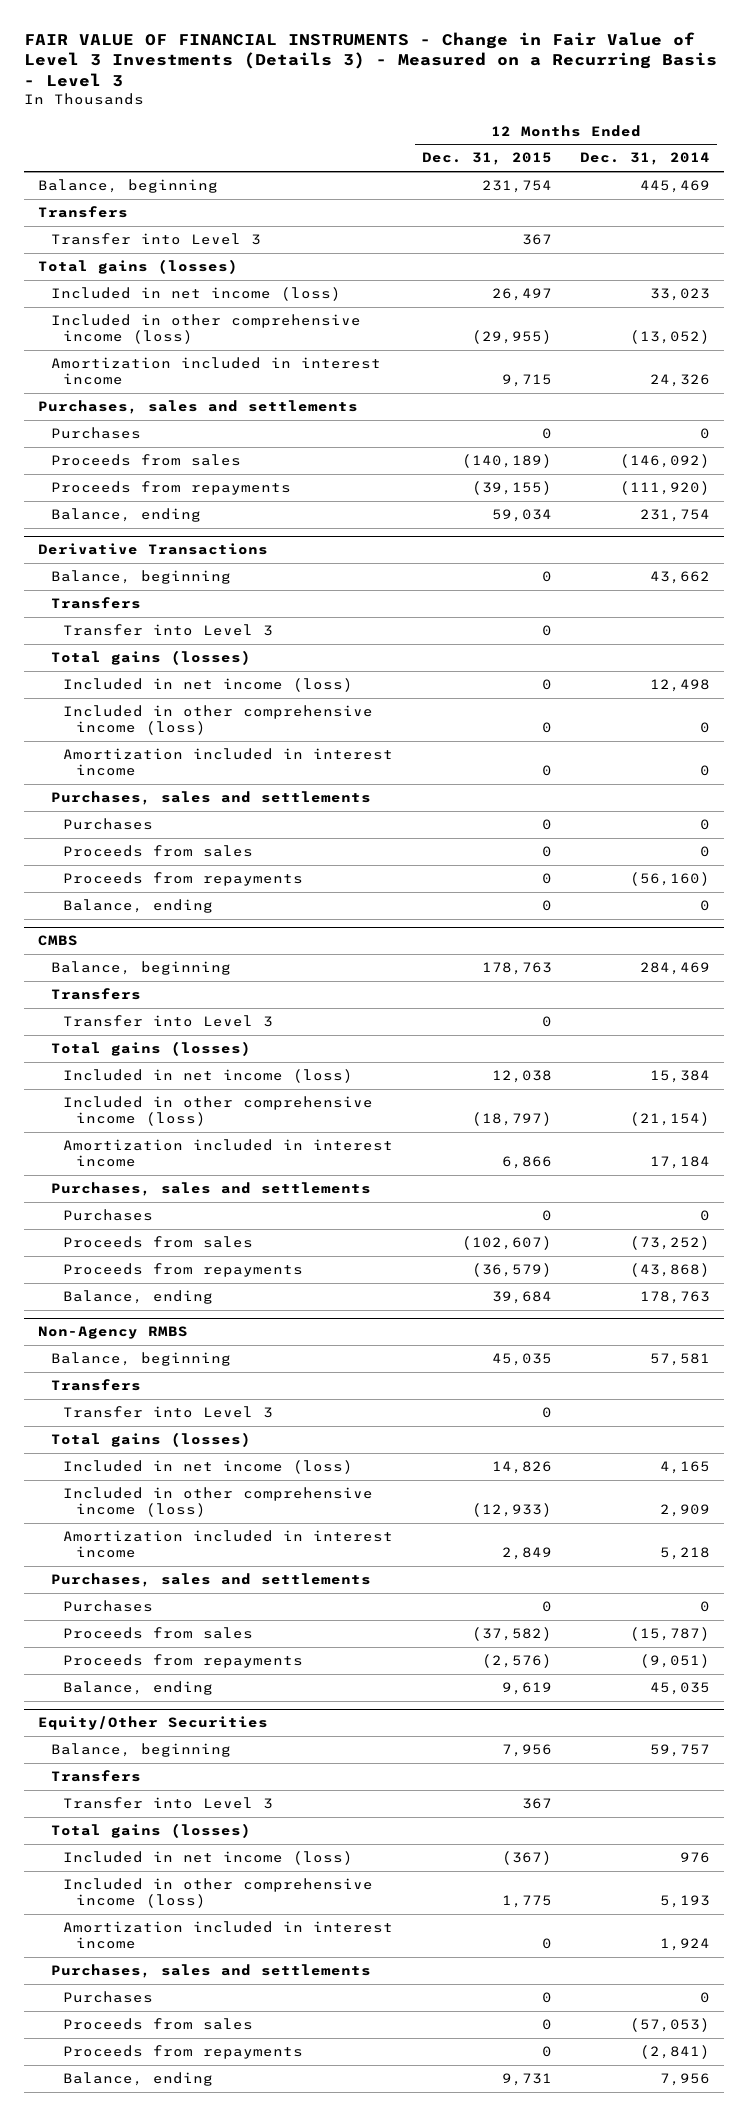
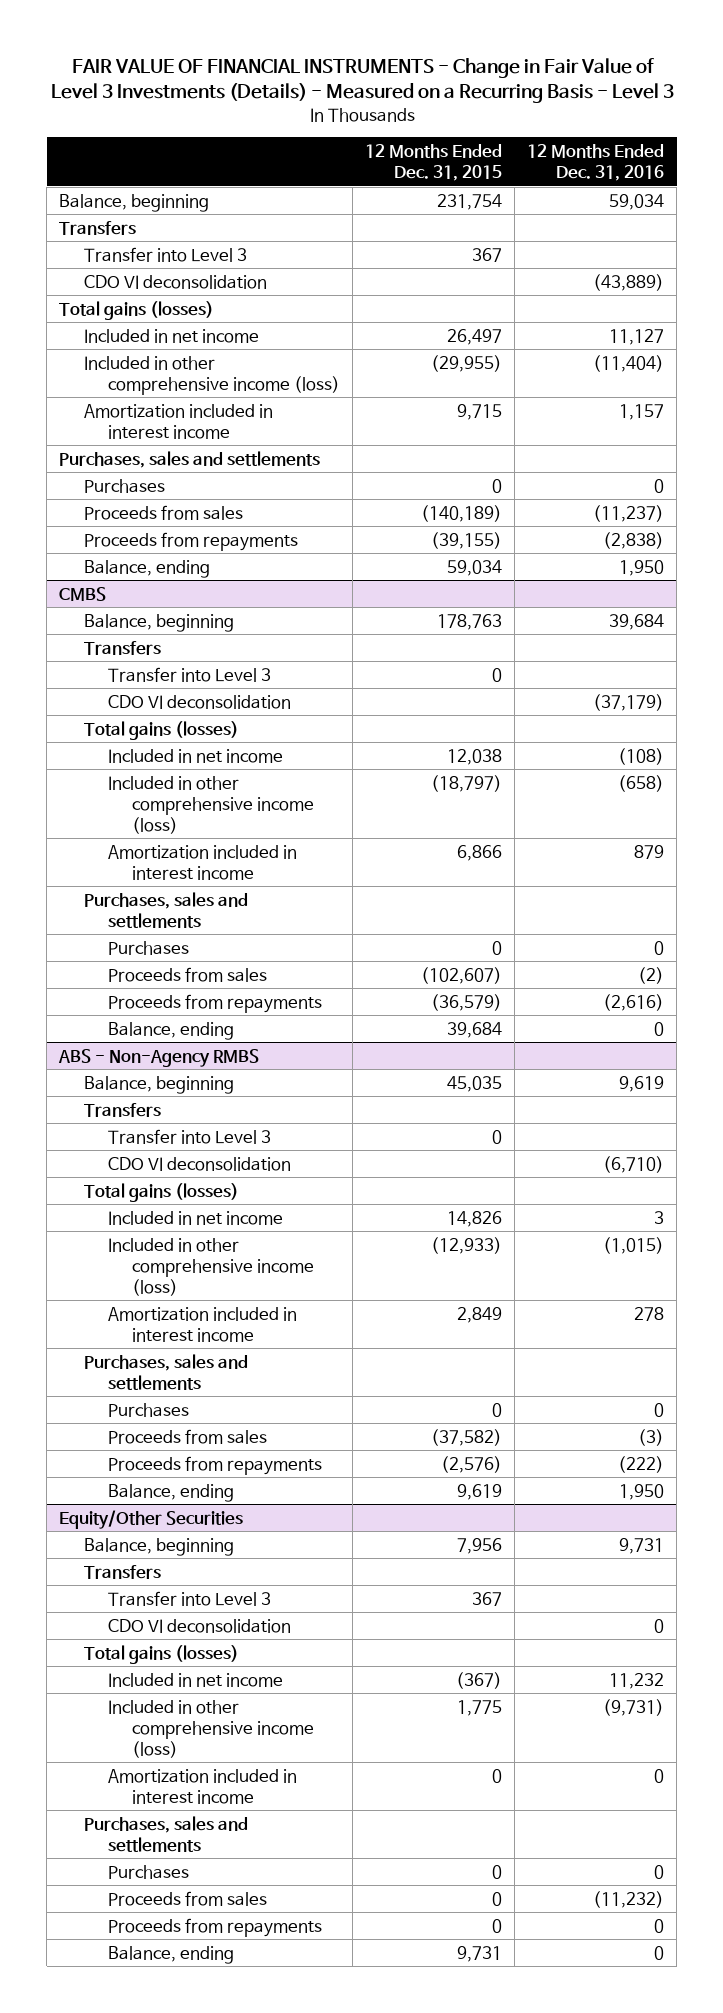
[23,31,717,88] FAIR VALUE OF FINANCIAL INSTRUMENTS - Change in Fair Value of Level 3 Investments (Details 3) - Measured on a Recurring Basis - Level 3 -> [50,57,674,104] FAIR VALUE OF FINANCIAL INSTRUMENTS - Change in Fair Value of Level 3 Investments (Details) - Measured on a Recurring Basis - Level 3
[580,152,711,166] Dec. 31, 2014 -> none
none -> [527,144,665,182] 12 Months Ended Dec. 31, 2016
none -> [83,274,267,289] CDO VI deconsolidation
[50,287,341,302] Included in net income (loss) -> [83,328,259,343] Included in net income
[38,543,269,556] Derivative Transactions -> none
[50,570,231,585] Balance, beginning -> none
[50,597,141,610] Transfers -> none
[63,624,274,637] Transfer into Level 3 -> none
[50,650,251,666] Total gains (losses) -> none
[63,678,354,693] Included in net income (loss) -> none
[63,705,374,736] Included in other comprehensive income (loss) -> none
[63,748,394,777] Amortization included in interest income -> none
[50,791,371,806] Purchases, sales and settlements -> none
[63,818,154,831] Purchases -> none
[63,845,254,858] Proceeds from sales -> none
[63,872,304,887] Proceeds from repayments -> none
[63,899,214,914] Balance, ending -> none
none -> [107,694,291,709] CDO VI deconsolidation
[63,1069,354,1084] Included in net income (loss) -> [107,748,283,763] Included in net income
[38,1326,189,1340] Non-Agency RMBS -> [58,1048,260,1067] ABS - Non-Agency RMBS
none -> [107,1156,291,1171] CDO VI deconsolidation
[63,1460,354,1475] Included in net income (loss) -> [107,1210,283,1225] Included in net income
none -> [107,1618,291,1633] CDO VI deconsolidation
[63,1851,354,1866] Included in net income (loss) -> [107,1672,283,1687] Included in net income

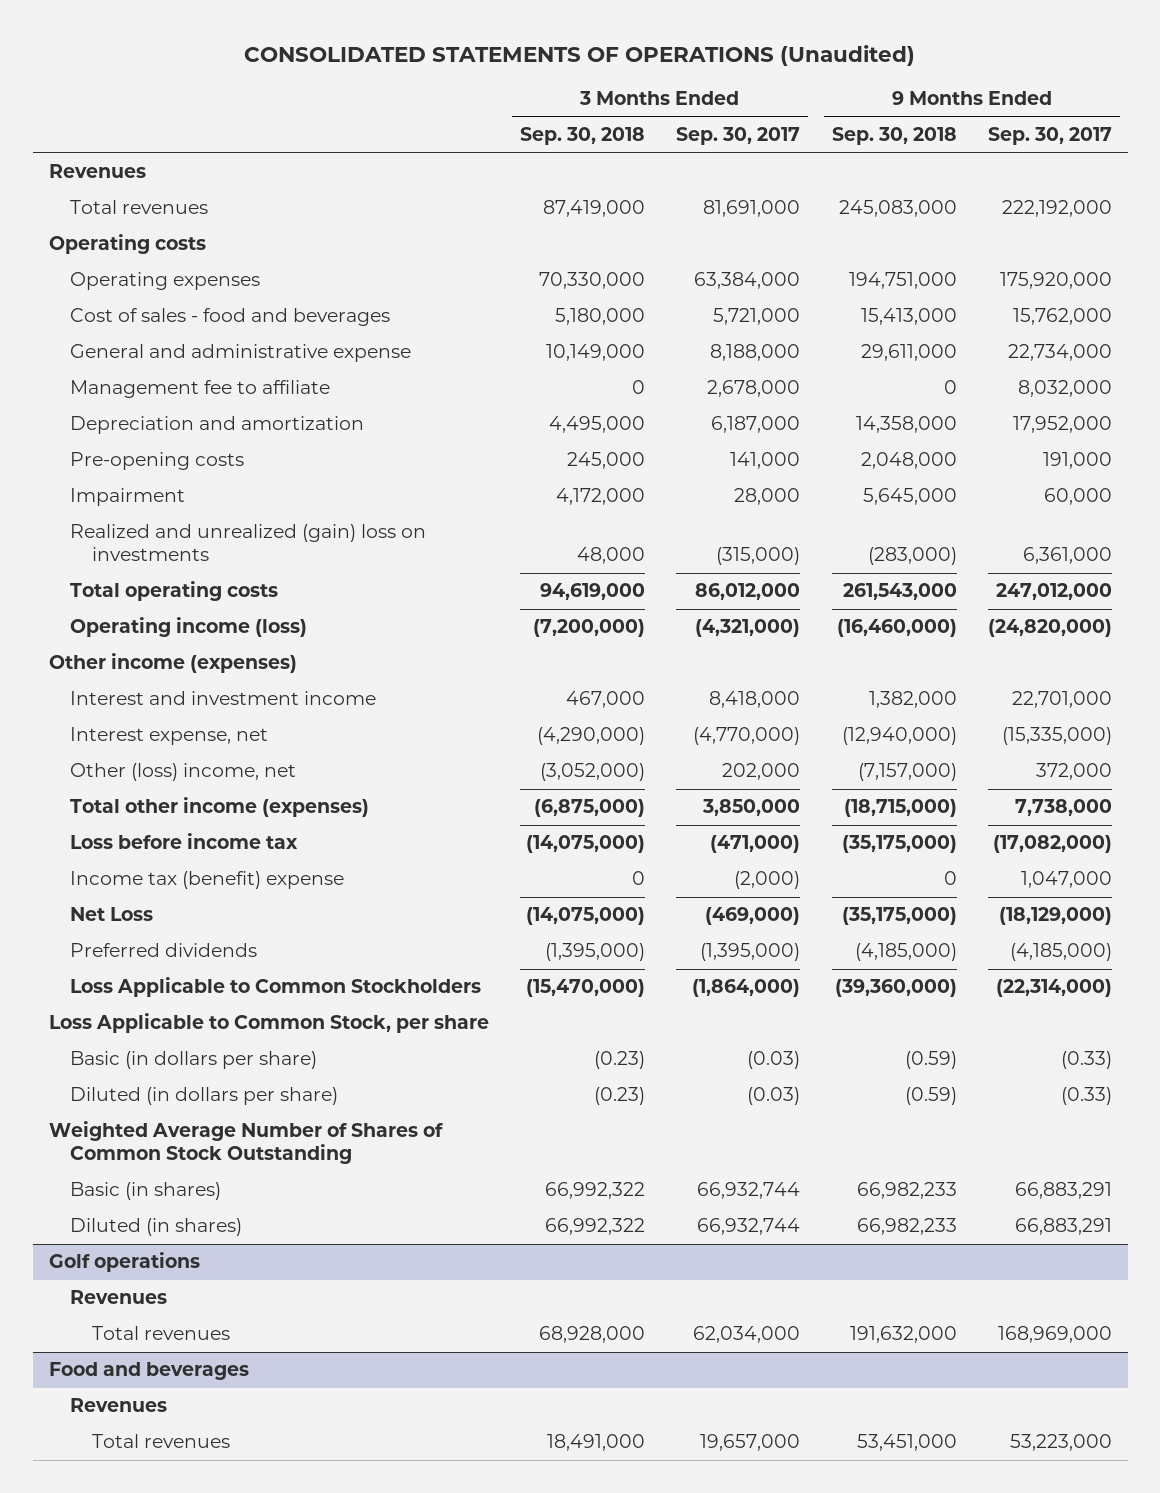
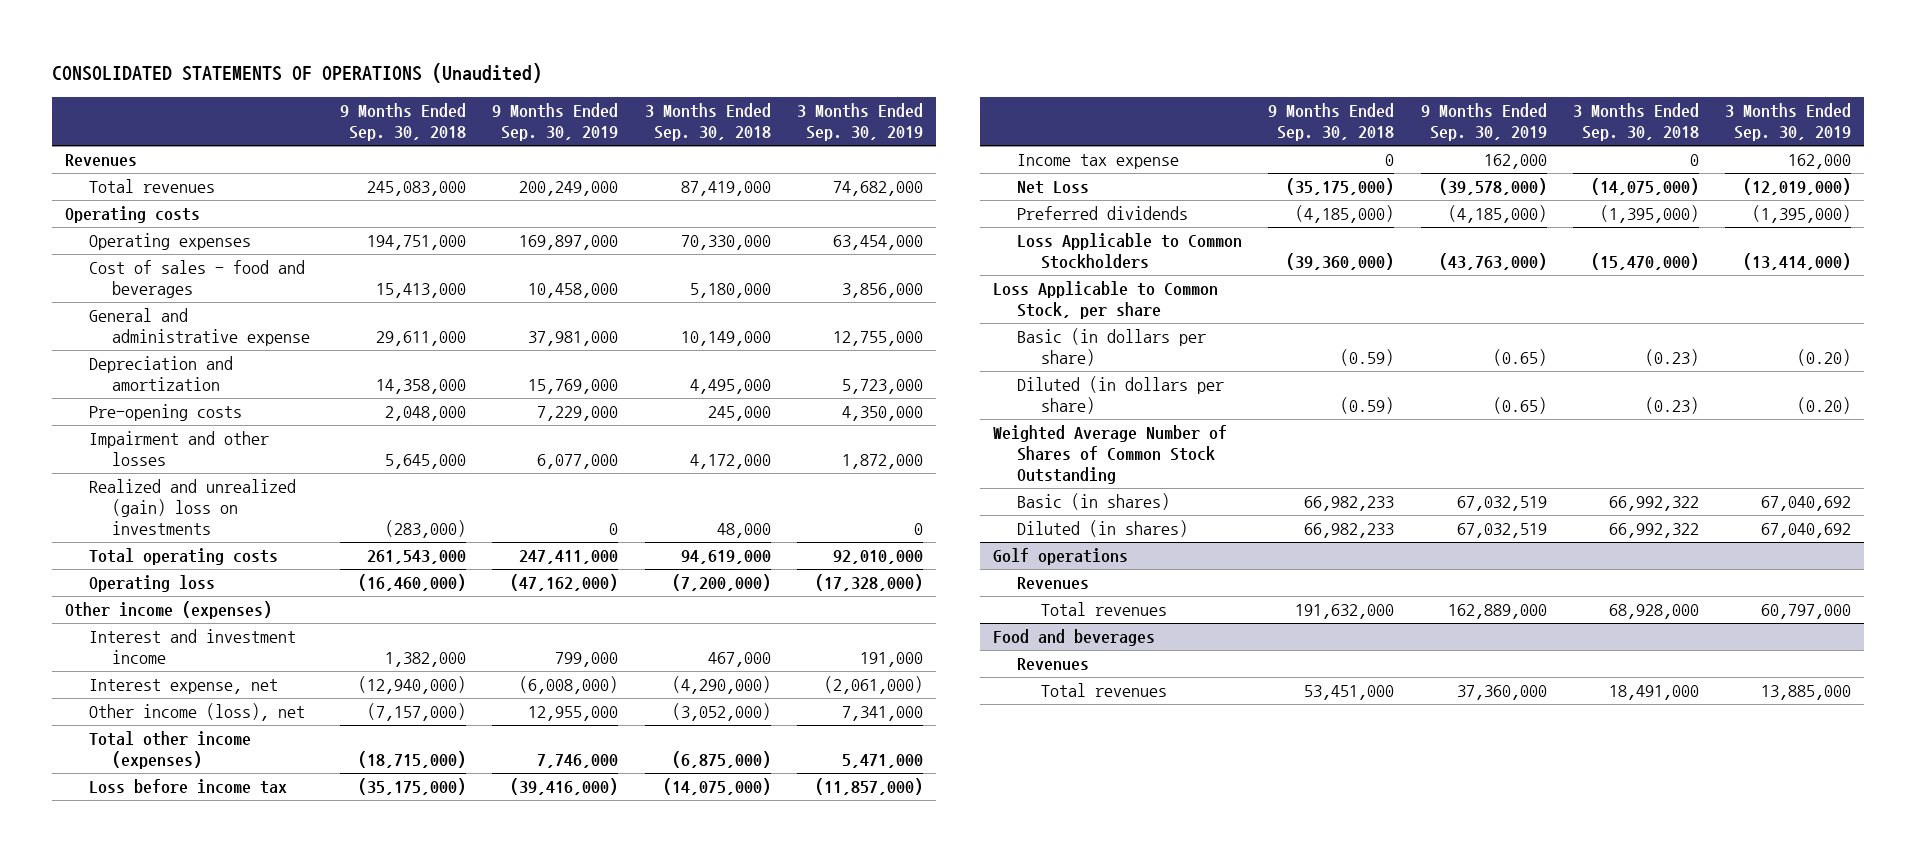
[676,127,801,146] Sep. 30, 2017 -> none
[987,127,1112,146] Sep. 30, 2017 -> none
none -> [492,102,619,142] 9 Months Ended Sep. 30, 2019
none -> [797,102,924,142] 3 Months Ended Sep. 30, 2019
[70,380,331,399] Management fee to affiliate -> none
[70,488,186,507] Impairment -> [88,431,269,467] Impairment and other losses
[70,617,308,638] Operating income (loss) -> [88,575,215,593] Operating loss
[70,763,297,782] Other (loss) income, net -> [88,703,305,722] Other income (loss), net
[70,871,345,890] Income tax (benefit) expense -> [1016,154,1179,170] Income tax expense

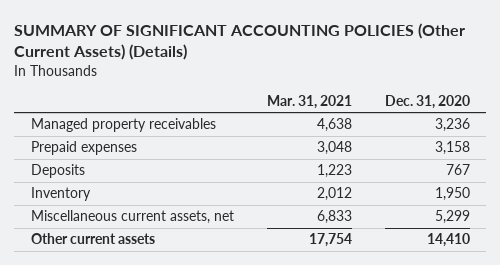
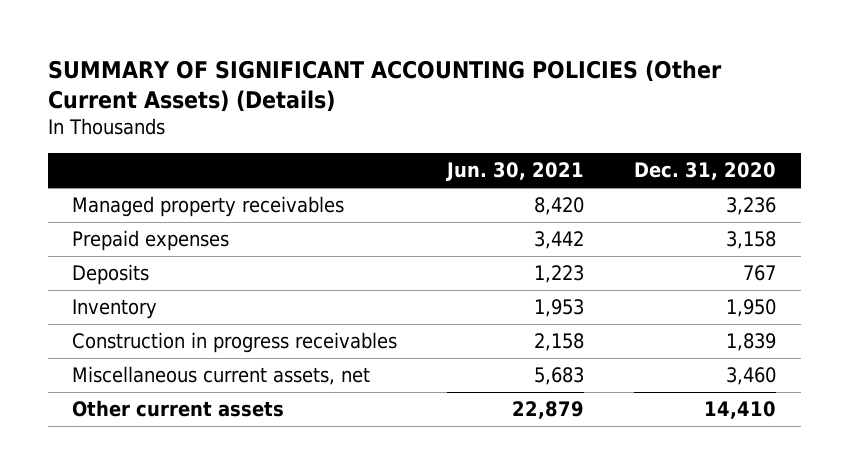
[266,94,352,109] Mar. 31, 2021 -> none
none -> [446,162,585,182] Jun. 30, 2021
none -> [72,332,398,354] Construction in progress receivables
[434,210,470,225] 5,299 -> [725,367,776,386] 3,460

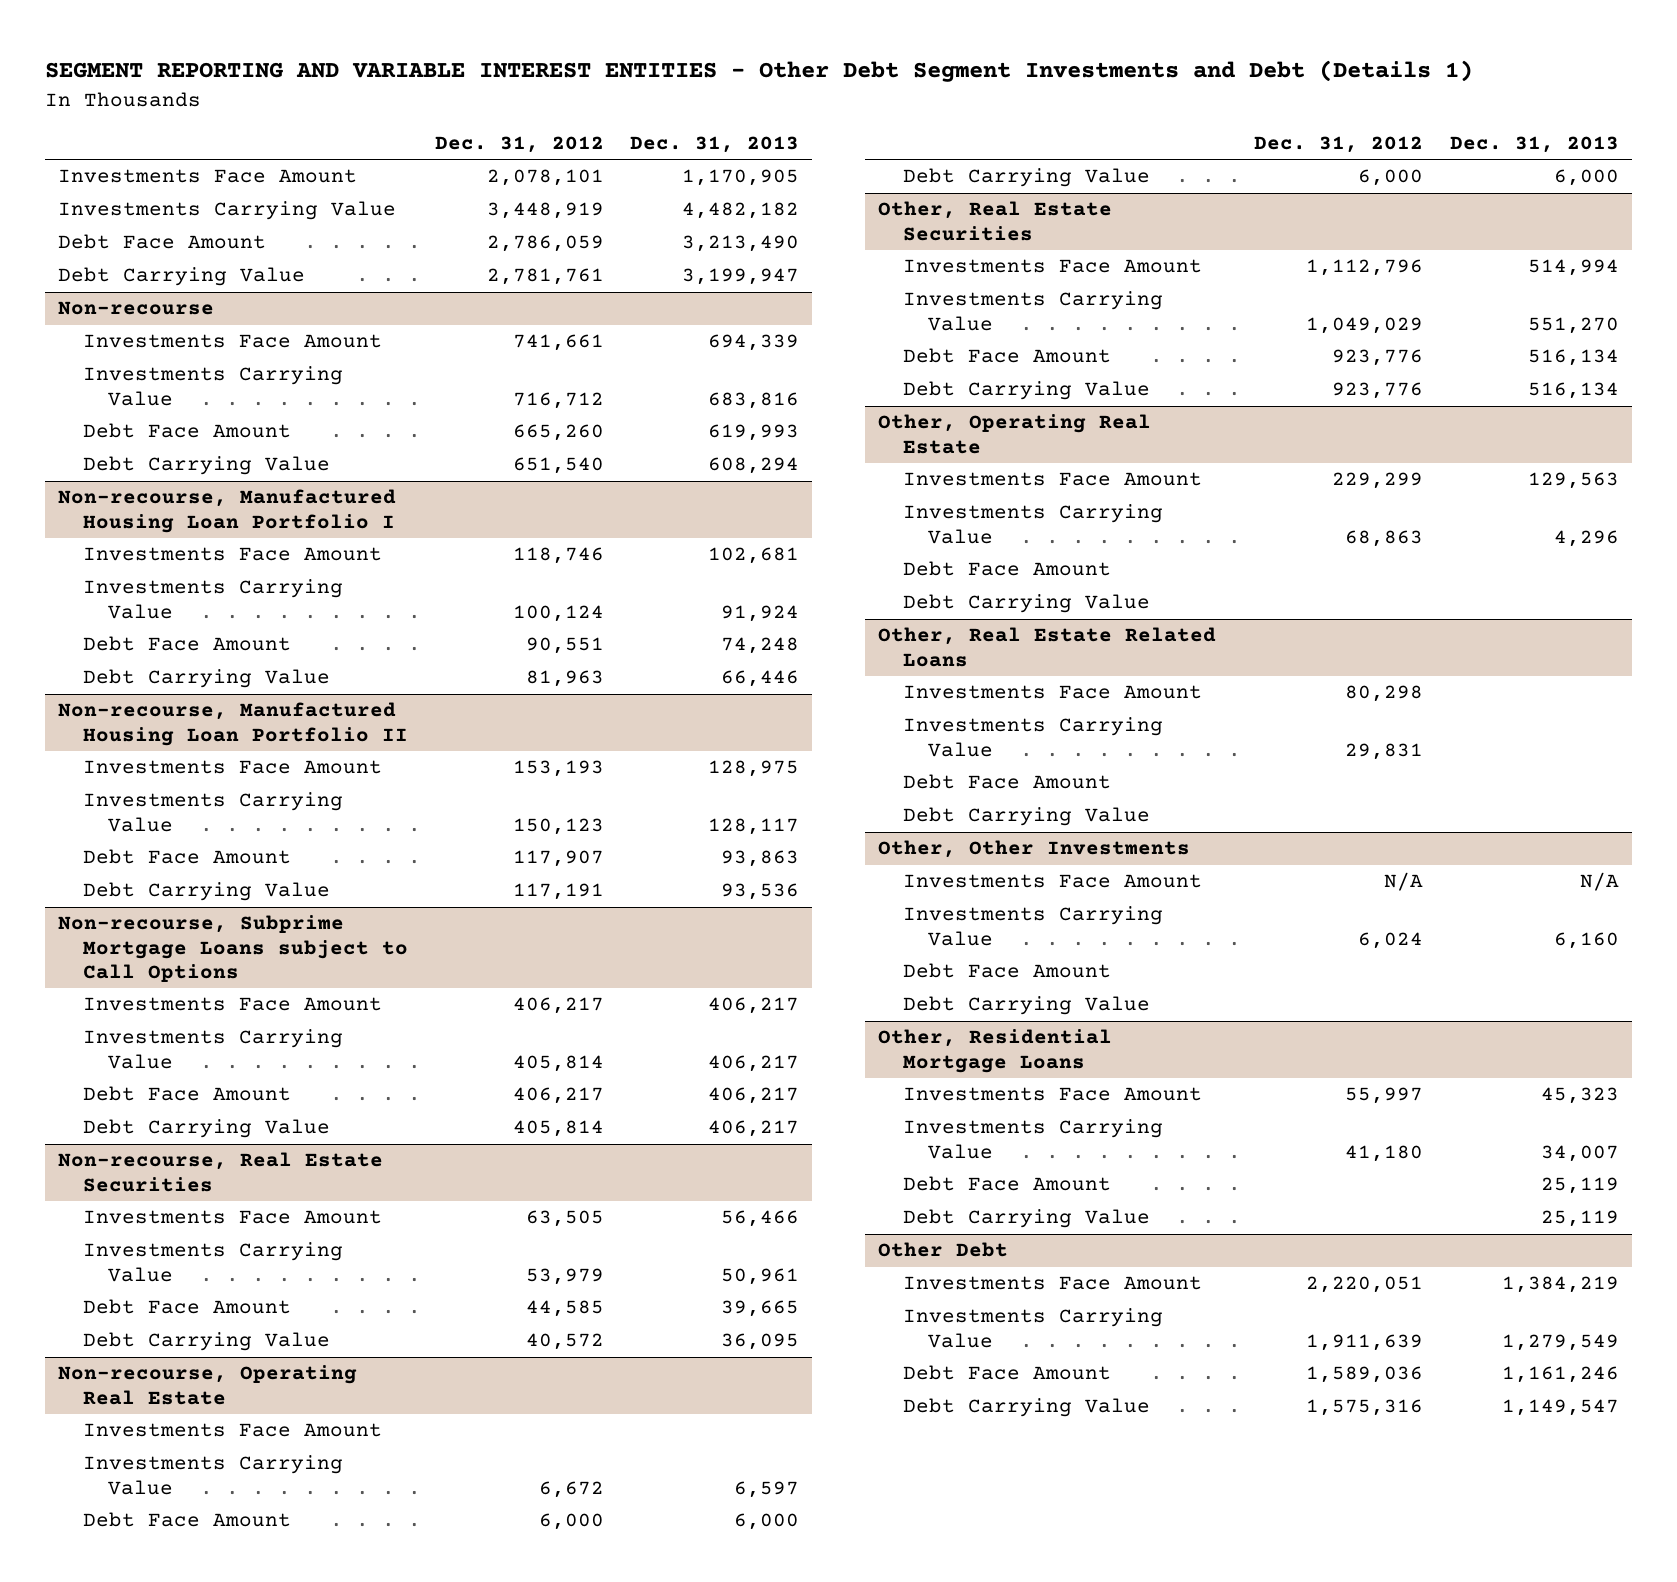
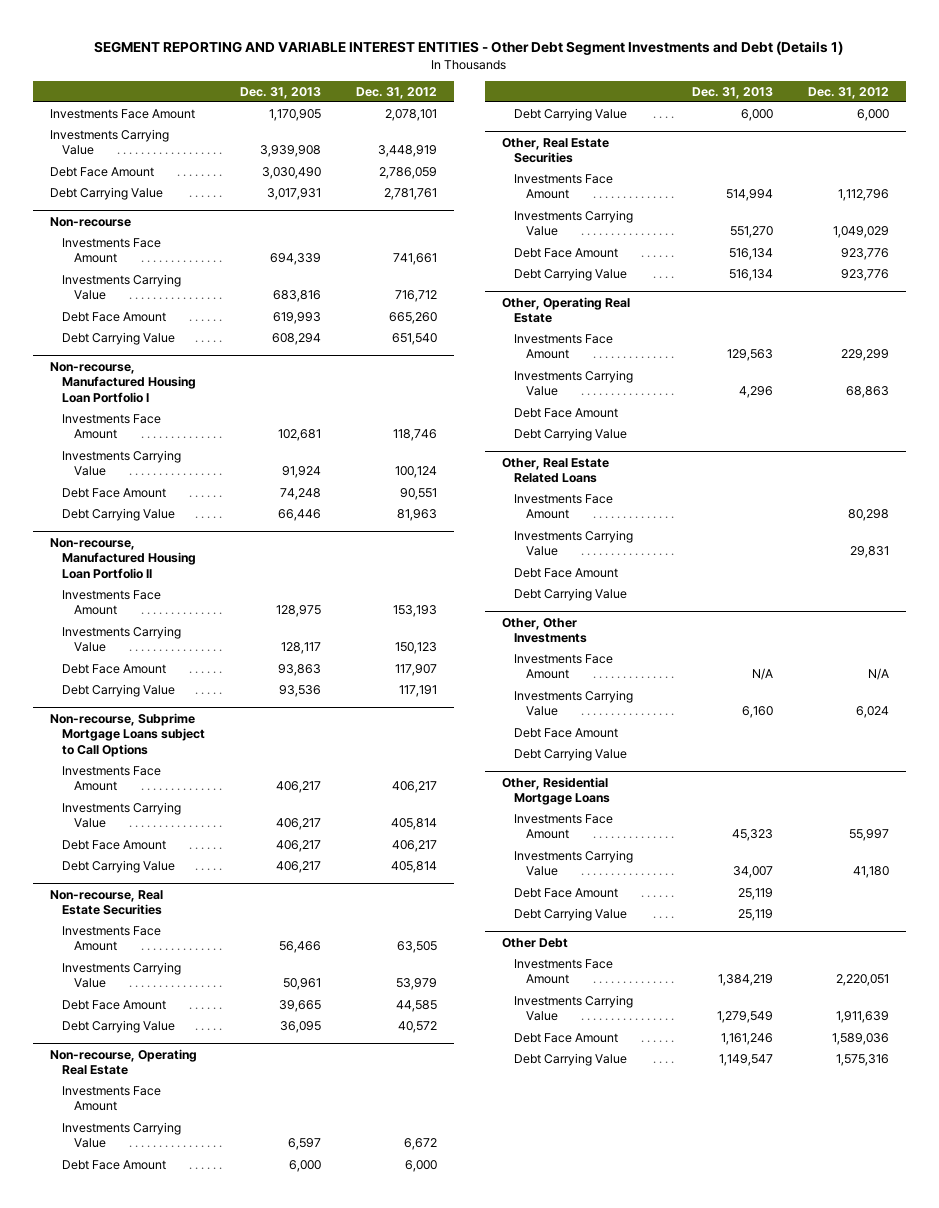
[682,202,800,220] 4,482,182 -> [259,145,321,158] 3,939,908
[682,235,800,253] 3,213,490 -> [261,166,321,179] 3,030,490
[682,268,800,286] 3,199,947 -> [266,187,321,200] 3,017,931

